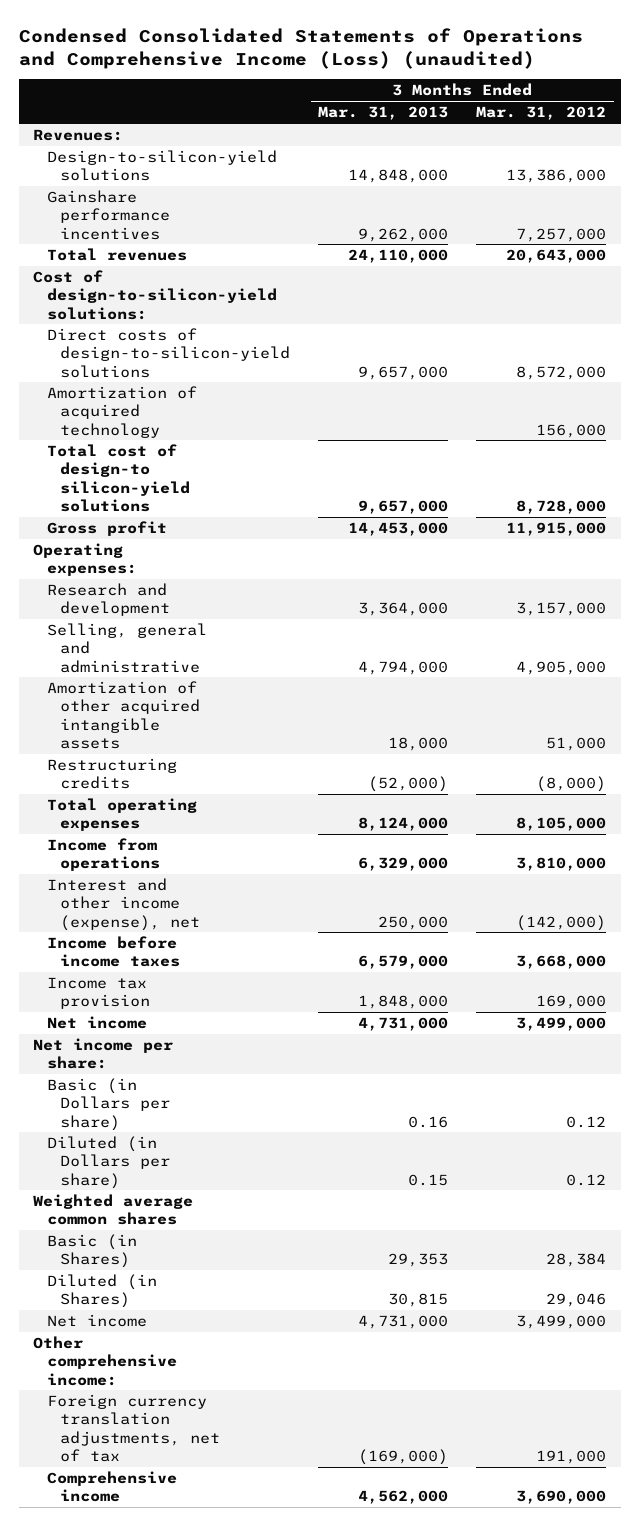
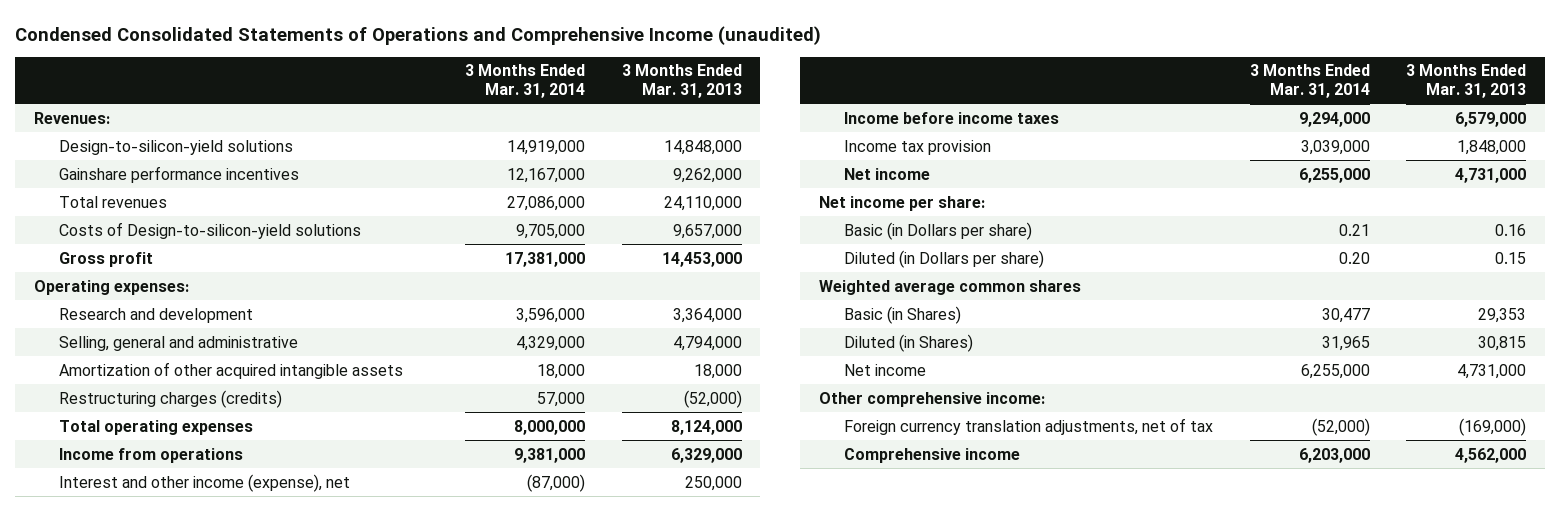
[19,27,584,69] Condensed Consolidated Statements of Operations and Comprehensive Income (Loss) (unaudited) -> [15,25,822,45] Condensed Consolidated Statements of Operations and Comprehensive Income (unaudited)
[476,106,607,121] Mar. 31, 2012 -> none
none -> [464,64,585,99] 3 Months Ended Mar. 31, 2014
[33,270,277,320] Cost of design-to-silicon-yield solutions: -> none
[46,386,197,438] Amortization of acquired technology -> none
[46,444,191,512] Total cost of design-to silicon-yield solutions -> none
[46,328,291,378] Direct costs of design-to-silicon-yield solutions -> [59,221,362,239] Costs of Design-to-silicon-yield solutions
[46,758,177,790] Restructuring credits -> [59,389,283,408] Restructuring charges (credits)

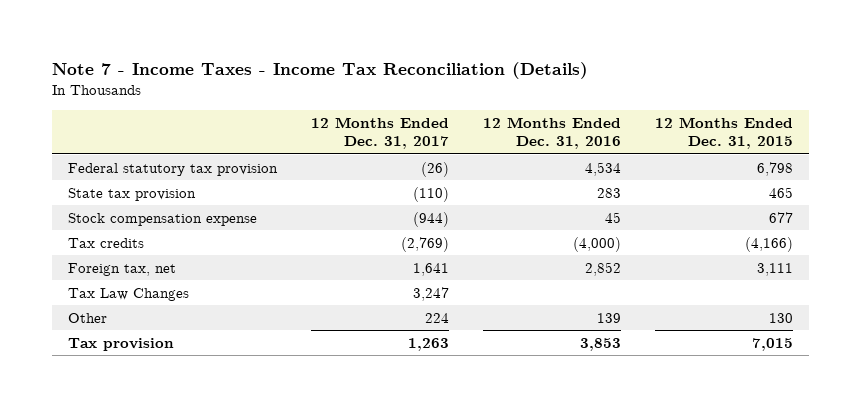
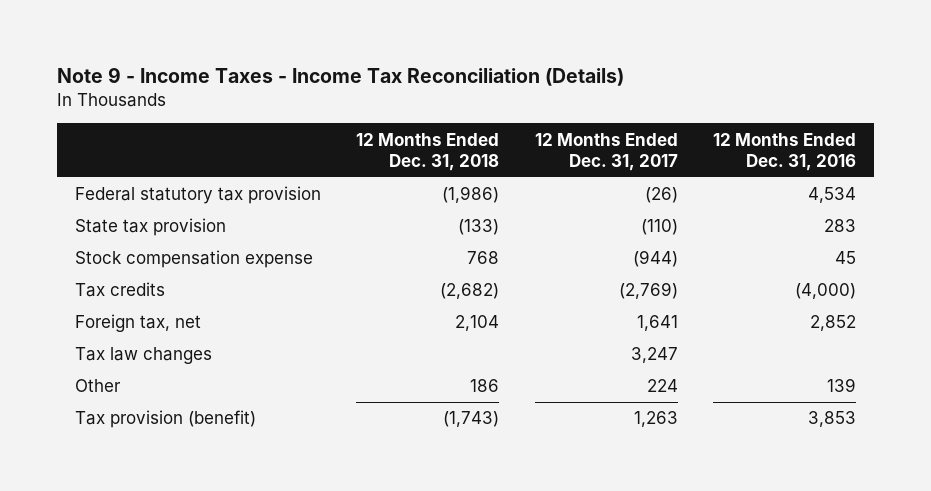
[51,61,588,79] Note 7 - Income Taxes - Income Tax Reconciliation (Details) -> [56,67,624,87] Note 9 - Income Taxes - Income Tax Reconciliation (Details)
[654,116,793,150] 12 Months Ended Dec. 31, 2015 -> none
none -> [356,132,500,172] 12 Months Ended Dec. 31, 2018
[68,287,190,301] Tax Law Changes -> [74,347,212,365] Tax law changes
[68,337,175,351] Tax provision -> [74,410,256,429] Tax provision (benefit)

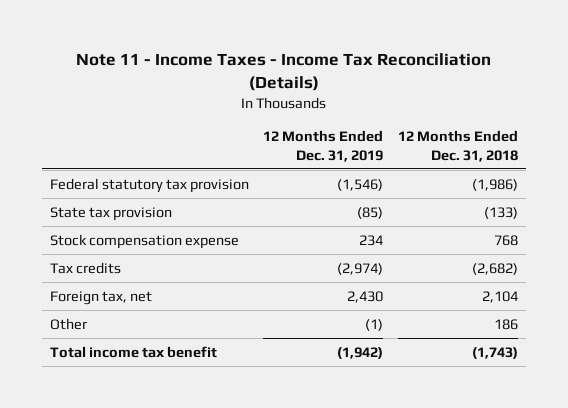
[56,67,624,87] Note 9 - Income Taxes - Income Tax Reconciliation (Details) -> [75,52,491,91] Note 11 - Income Taxes - Income Tax Reconciliation (Details)
[534,132,678,172] 12 Months Ended Dec. 31, 2017 -> none
[713,132,857,172] 12 Months Ended Dec. 31, 2016 -> none
none -> [263,130,384,162] 12 Months Ended Dec. 31, 2019
[74,347,212,365] Tax law changes -> none
[74,410,256,429] Tax provision (benefit) -> [49,345,217,358] Total income tax benefit

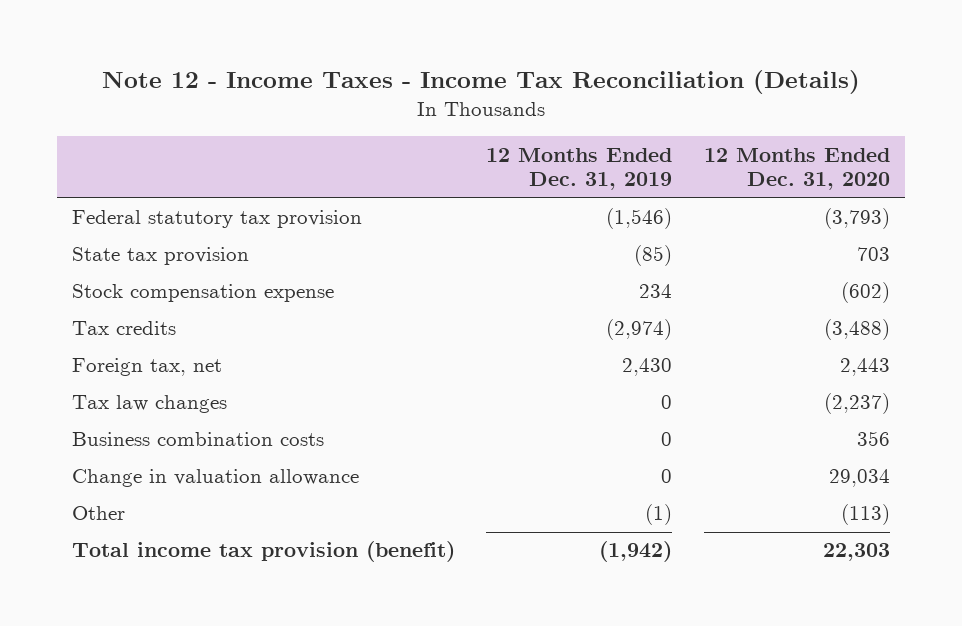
[75,52,491,91] Note 11 - Income Taxes - Income Tax Reconciliation (Details) -> [101,70,860,95] Note 12 - Income Taxes - Income Tax Reconciliation (Details)
[398,130,519,162] 12 Months Ended Dec. 31, 2018 -> none
none -> [703,147,890,191] 12 Months Ended Dec. 31, 2020
none -> [72,395,228,414] Tax law changes
none -> [72,432,325,447] Business combination costs
none -> [72,469,360,488] Change in valuation allowance
[49,345,217,358] Total income tax benefit -> [72,541,456,563] Total income tax provision (benefit)

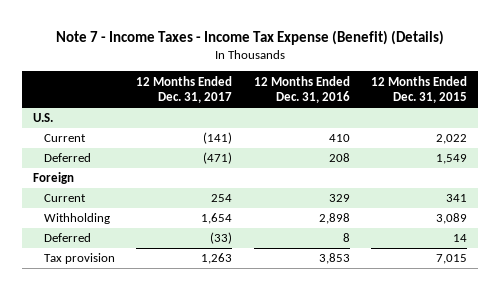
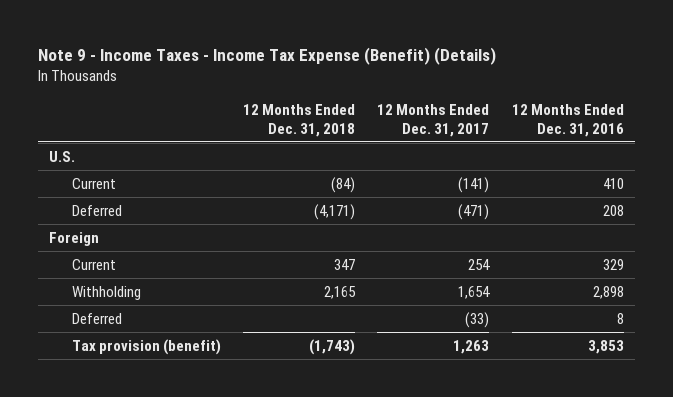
[55,29,444,45] Note 7 - Income Taxes - Income Tax Expense (Benefit) (Details) -> [38,47,497,66] Note 9 - Income Taxes - Income Tax Expense (Benefit) (Details)
[371,75,468,104] 12 Months Ended Dec. 31, 2015 -> none
none -> [243,103,356,137] 12 Months Ended Dec. 31, 2018
[43,253,115,265] Tax provision -> [72,338,222,355] Tax provision (benefit)

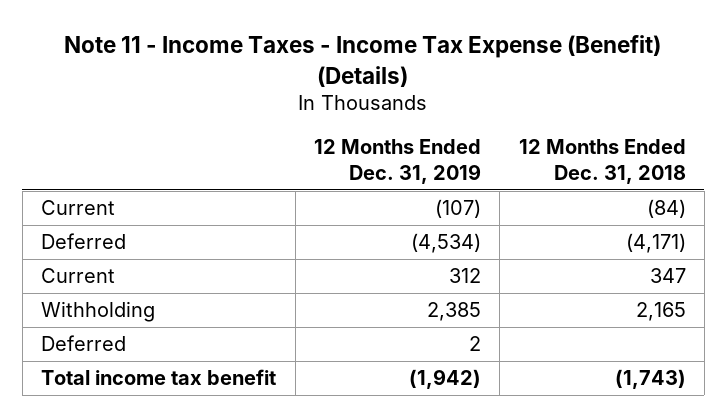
[38,47,497,66] Note 9 - Income Taxes - Income Tax Expense (Benefit) (Details) -> [64,35,662,87] Note 11 - Income Taxes - Income Tax Expense (Benefit) (Details)
[377,103,490,137] 12 Months Ended Dec. 31, 2017 -> none
[511,103,624,137] 12 Months Ended Dec. 31, 2016 -> none
none -> [313,139,481,184] 12 Months Ended Dec. 31, 2019
[49,150,76,162] U.S. -> none
[49,231,100,246] Foreign -> none
[72,338,222,355] Tax provision (benefit) -> [41,369,277,386] Total income tax benefit

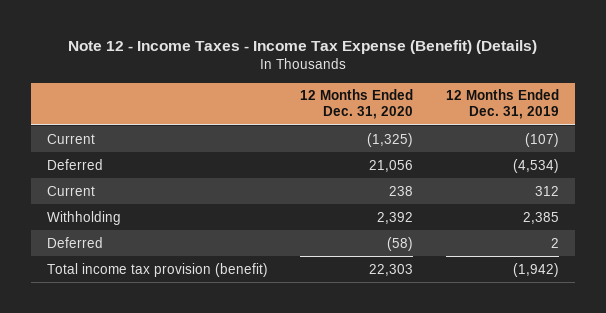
[64,35,662,87] Note 11 - Income Taxes - Income Tax Expense (Benefit) (Details) -> [67,40,537,55] Note 12 - Income Taxes - Income Tax Expense (Benefit) (Details)
[518,139,686,184] 12 Months Ended Dec. 31, 2018 -> none
none -> [300,89,414,120] 12 Months Ended Dec. 31, 2020
[41,369,277,386] Total income tax benefit -> [46,262,268,277] Total income tax provision (benefit)

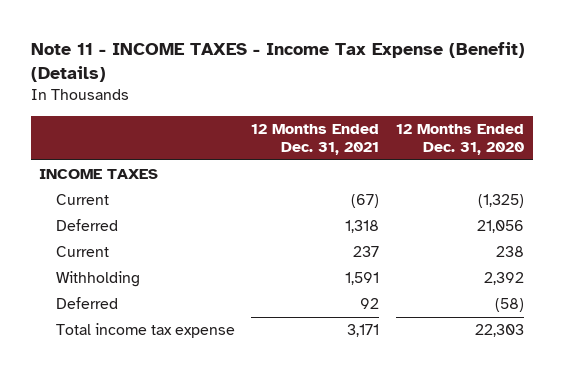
[67,40,537,55] Note 12 - Income Taxes - Income Tax Expense (Benefit) (Details) -> [31,42,526,83] Note 11 - INCOME TAXES - Income Tax Expense (Benefit) (Details)
[445,89,559,120] 12 Months Ended Dec. 31, 2019 -> none
none -> [251,123,380,156] 12 Months Ended Dec. 31, 2021
none -> [39,169,159,180] INCOME TAXES
[46,262,268,277] Total income tax provision (benefit) -> [55,323,235,339] Total income tax expense

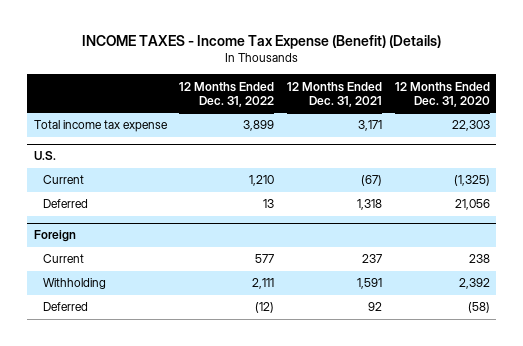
[31,42,526,83] Note 11 - INCOME TAXES - Income Tax Expense (Benefit) (Details) -> [81,35,441,50] INCOME TAXES - Income Tax Expense (Benefit) (Details)
none -> [179,81,275,108] 12 Months Ended Dec. 31, 2022
[39,169,159,180] INCOME TAXES -> none
[55,323,235,339] Total income tax expense -> [33,120,168,133] Total income tax expense
none -> [33,151,56,161] U.S.
none -> [33,230,76,243] Foreign

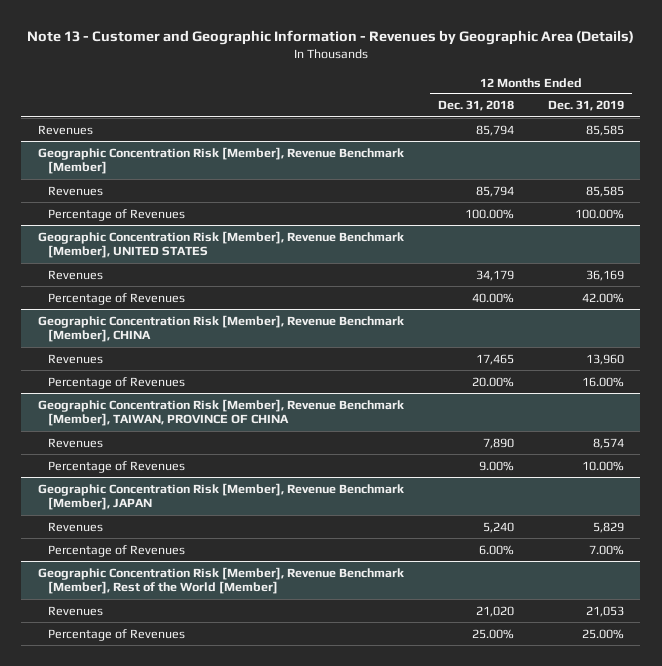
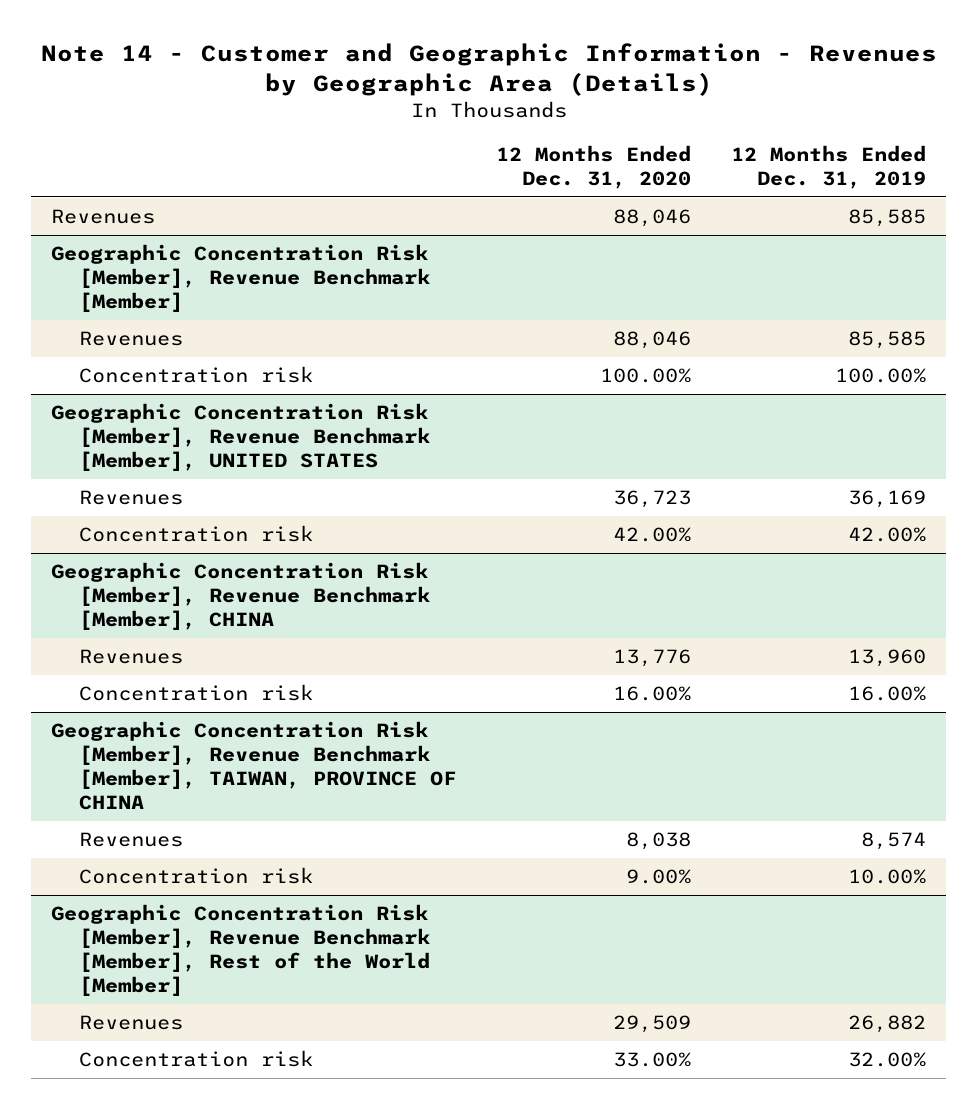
[26,30,634,46] Note 13 - Customer and Geographic Information - Revenues by Geographic Area (Details) -> [40,43,937,96] Note 14 - Customer and Geographic Information - Revenues by Geographic Area (Details)
[437,100,514,112] Dec. 31, 2018 -> none
none -> [496,145,692,190] 12 Months Ended Dec. 31, 2020
[48,208,186,221] Percentage of Revenues -> [79,365,314,383] Concentration risk
[48,292,186,305] Percentage of Revenues -> [79,524,314,542] Concentration risk
[48,376,186,389] Percentage of Revenues -> [79,683,314,701] Concentration risk
[38,482,405,511] Geographic Concentration Risk [Member], Revenue Benchmark [Member], JAPAN -> none
[48,521,104,532] Revenues -> none
[48,544,186,557] Percentage of Revenues -> none
[48,460,186,473] Percentage of Revenues -> [79,866,314,884] Concentration risk
[48,628,186,641] Percentage of Revenues -> none
[585,605,624,617] 21,053 -> [848,1014,927,1033] 26,882
none -> [79,1049,314,1067] Concentration risk

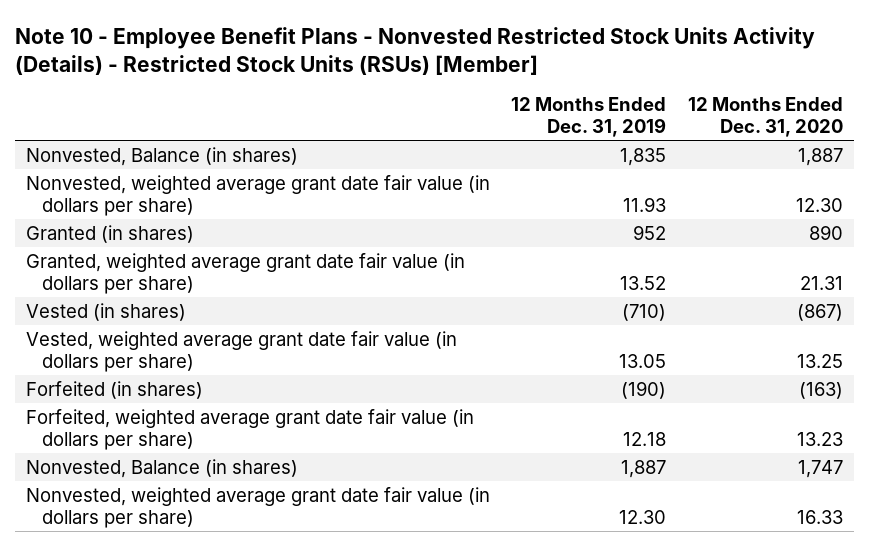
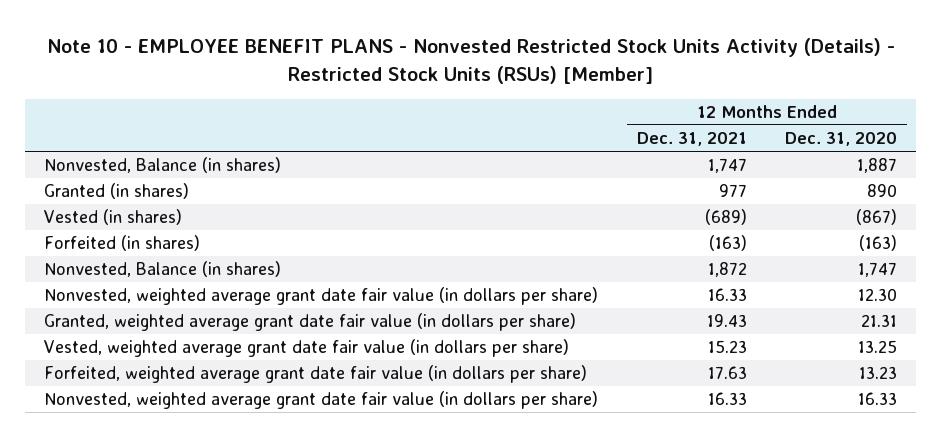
[15,26,816,75] Note 10 - Employee Benefit Plans - Nonvested Restricted Stock Units Activity (Details) - Restricted Stock Units (RSUs) [Member] -> [46,38,895,84] Note 10 - EMPLOYEE BENEFIT PLANS - Nonvested Restricted Stock Units Activity (Details) - Restricted Stock Units (RSUs) [Member]
[511,96,667,138] 12 Months Ended Dec. 31, 2019 -> none
none -> [636,132,747,147] Dec. 31, 2021
[25,174,490,216] Nonvested, weighted average grant date fair value (in dollars per share) -> [44,287,599,306] Nonvested, weighted average grant date fair value (in dollars per share)
[25,252,465,294] Granted, weighted average grant date fair value (in dollars per share) -> [44,313,577,332] Granted, weighted average grant date fair value (in dollars per share)
[25,330,457,372] Vested, weighted average grant date fair value (in dollars per share) -> [44,339,570,358] Vested, weighted average grant date fair value (in dollars per share)
[25,408,474,450] Forfeited, weighted average grant date fair value (in dollars per share) -> [44,365,588,384] Forfeited, weighted average grant date fair value (in dollars per share)

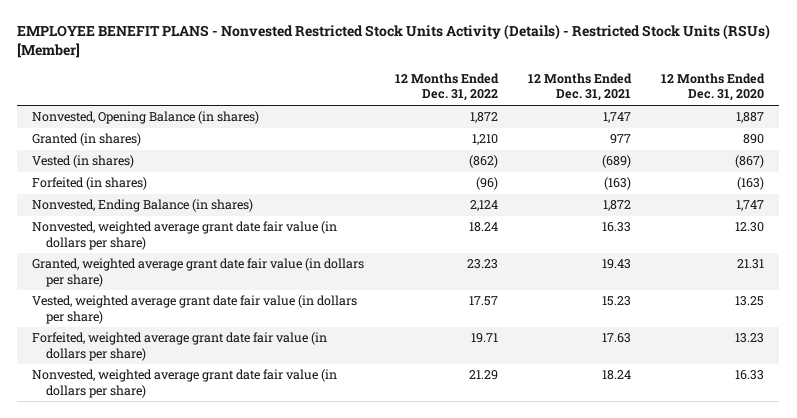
[46,38,895,84] Note 10 - EMPLOYEE BENEFIT PLANS - Nonvested Restricted Stock Units Activity (Details) - Restricted Stock Units (RSUs) [Member] -> [17,24,771,59] EMPLOYEE BENEFIT PLANS - Nonvested Restricted Stock Units Activity (Details) - Restricted Stock Units (RSUs) [Member]
none -> [394,73,499,102] 12 Months Ended Dec. 31, 2022
[44,157,282,174] Nonvested, Balance (in shares) -> [32,111,260,125] Nonvested, Opening Balance (in shares)
[44,261,282,278] Nonvested, Balance (in shares) -> [32,199,254,213] Nonvested, Ending Balance (in shares)
[707,392,747,406] 16.33 -> [601,370,631,381] 18.24

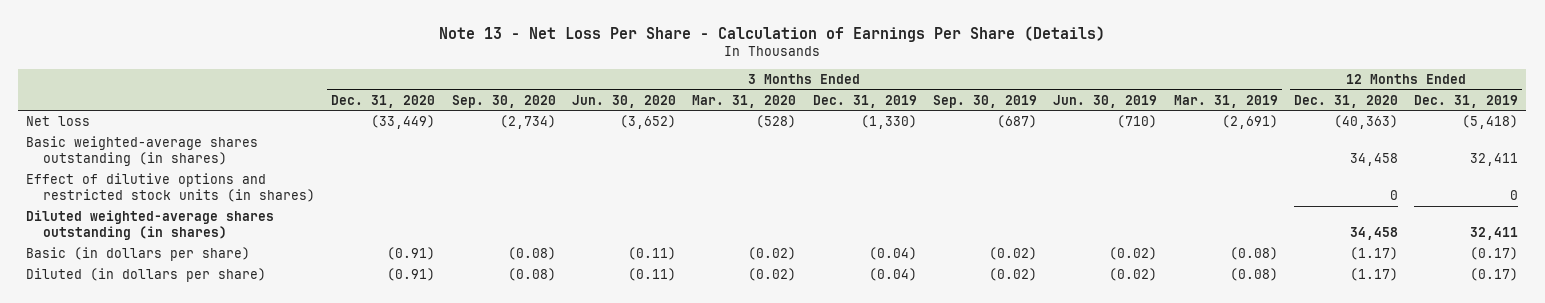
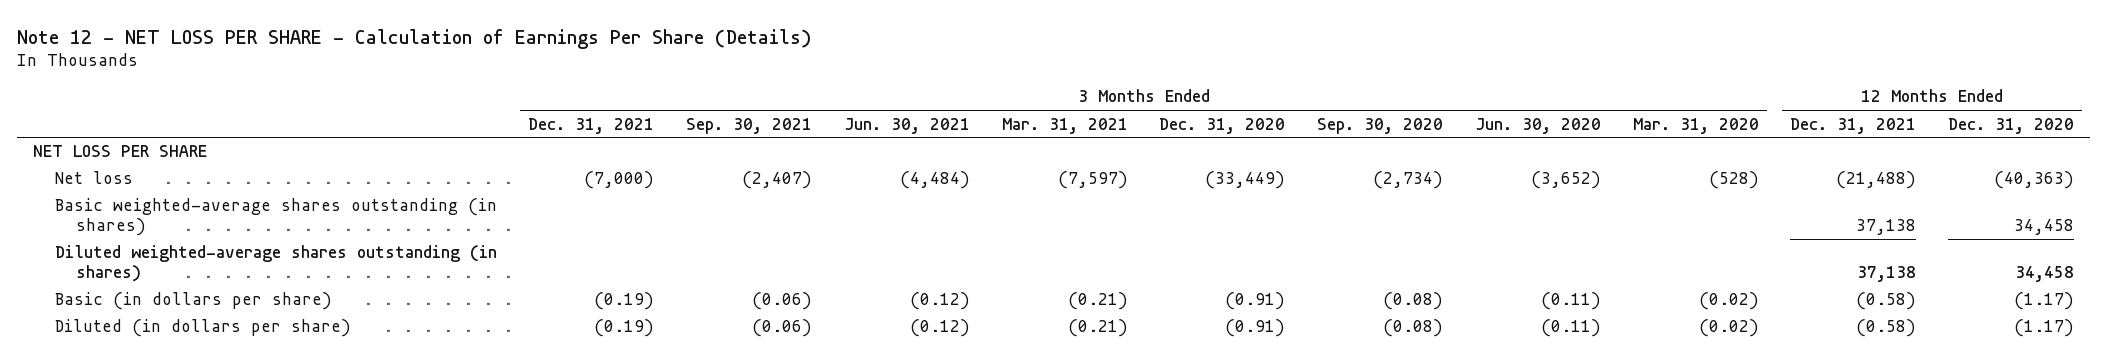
[439,25,1106,42] Note 13 - Net Loss Per Share - Calculation of Earnings Per Share (Details) -> [17,28,813,49] Note 12 - NET LOSS PER SHARE - Calculation of Earnings Per Share (Details)
[812,94,917,108] Dec. 31, 2019 -> none
[932,94,1037,108] Sep. 30, 2019 -> none
[1053,94,1158,108] Jun. 30, 2019 -> none
[1173,94,1278,108] Mar. 31, 2019 -> none
[1414,94,1519,108] Dec. 31, 2019 -> none
none -> [528,117,655,134] Dec. 31, 2021
none -> [686,117,813,134] Sep. 30, 2021
none -> [843,117,970,134] Jun. 30, 2021
none -> [1001,117,1128,134] Mar. 31, 2021
none -> [1790,117,1917,134] Dec. 31, 2021
none -> [33,145,208,158] NET LOSS PER SHARE
[26,173,315,203] Effect of dilutive options and restricted stock units (in shares) -> none

